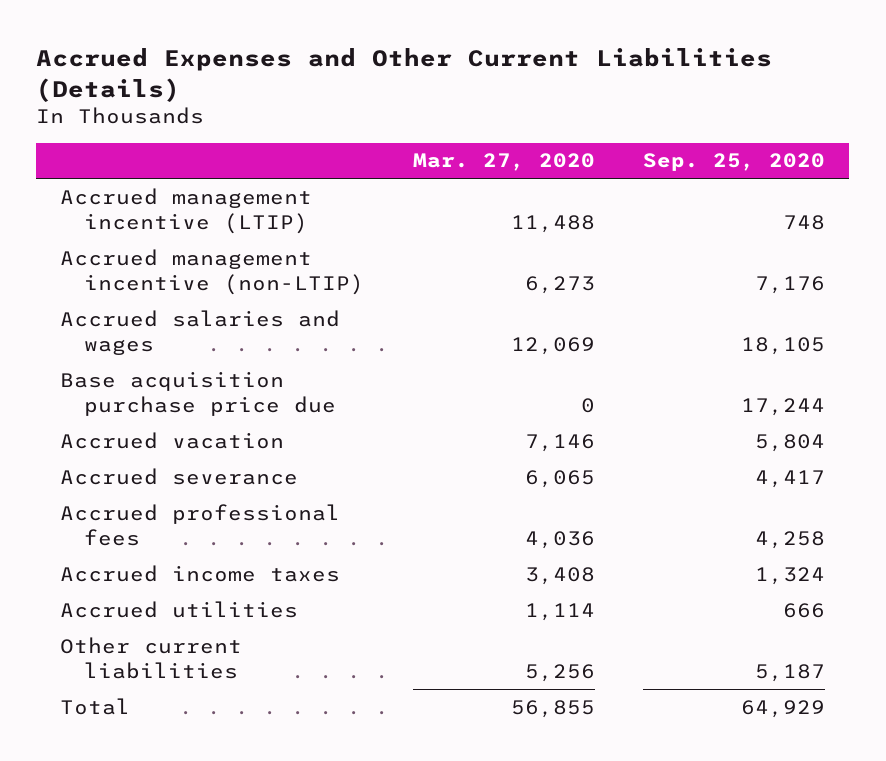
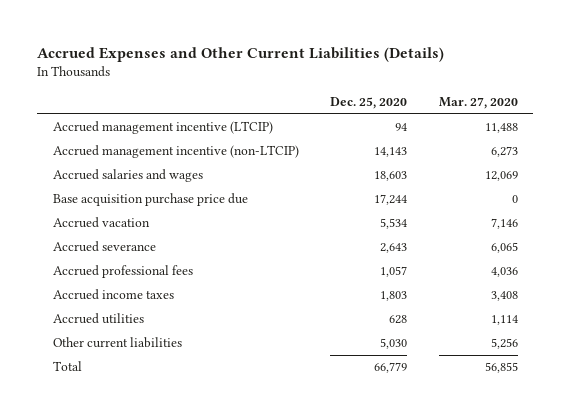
[643,153,826,172] Sep. 25, 2020 -> none
none -> [330,97,408,110] Dec. 25, 2020
[60,187,313,234] Accrued management incentive (LTIP) -> [52,121,273,135] Accrued management incentive (LTCIP)
[60,248,365,295] Accrued management incentive (non-LTIP) -> [52,145,299,159] Accrued management incentive (non-LTCIP)

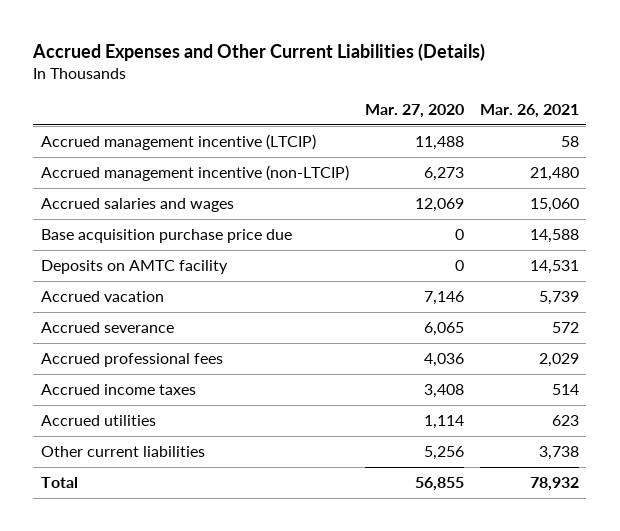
[330,97,408,110] Dec. 25, 2020 -> none
none -> [479,104,579,119] Mar. 26, 2021
none -> [41,259,229,274] Deposits on AMTC facility

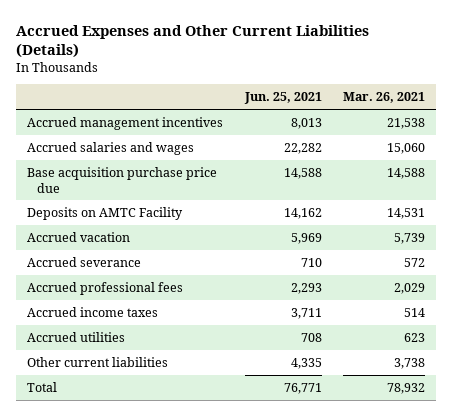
[364,104,464,119] Mar. 27, 2020 -> none
none -> [243,92,322,105] Jun. 25, 2021
[41,133,317,150] Accrued management incentive (LTCIP) -> none
[41,164,350,181] Accrued management incentive (non-LTCIP) -> none
none -> [27,116,224,130] Accrued management incentives
[41,259,229,274] Deposits on AMTC facility -> [27,206,184,220] Deposits on AMTC Facility

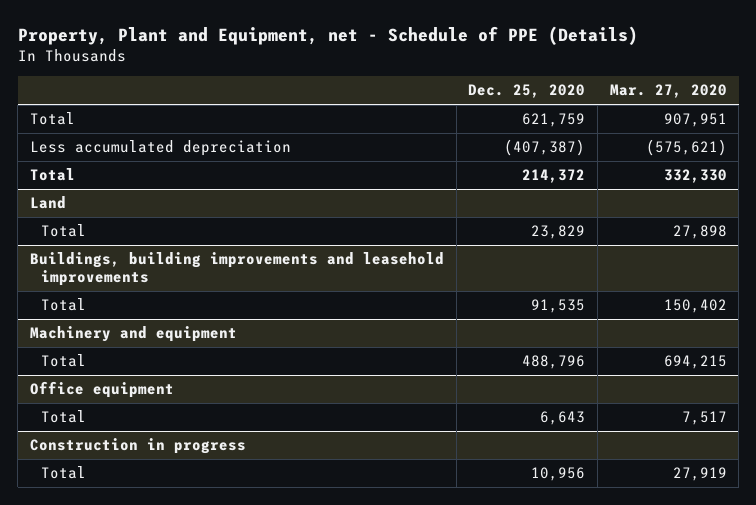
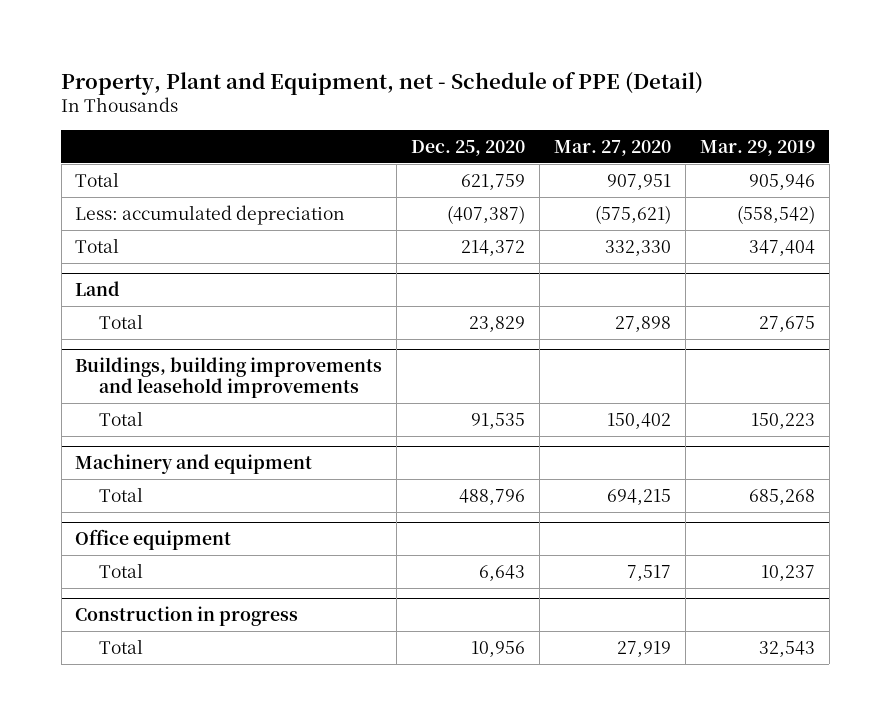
[17,25,638,45] Property, Plant and Equipment, net - Schedule of PPE (Details) -> [61,71,704,95] Property, Plant and Equipment, net - Schedule of PPE (Detail)
none -> [699,139,815,156] Mar. 29, 2019
[29,140,291,157] Less accumulated depreciation -> [75,204,346,225] Less: accumulated depreciation

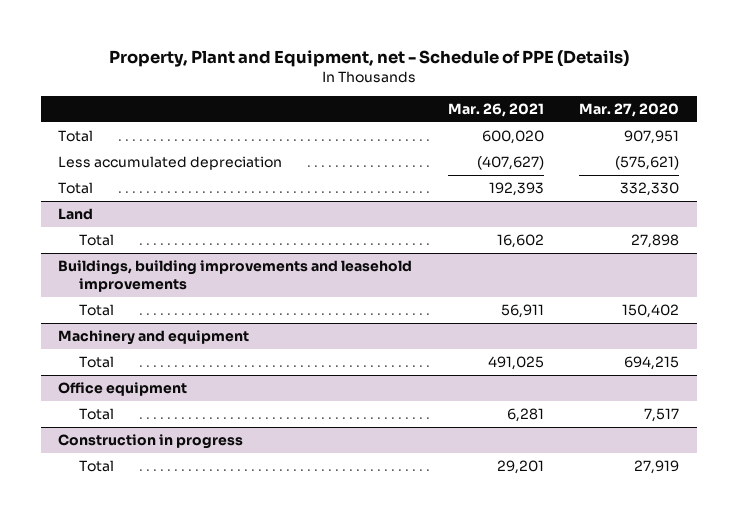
[61,71,704,95] Property, Plant and Equipment, net - Schedule of PPE (Detail) -> [108,49,629,67] Property, Plant and Equipment, net - Schedule of PPE (Details)
[411,139,526,156] Dec. 25, 2020 -> none
[699,139,815,156] Mar. 29, 2019 -> none
none -> [447,103,544,118] Mar. 26, 2021
[75,204,346,225] Less: accumulated depreciation -> [58,156,283,171] Less accumulated depreciation

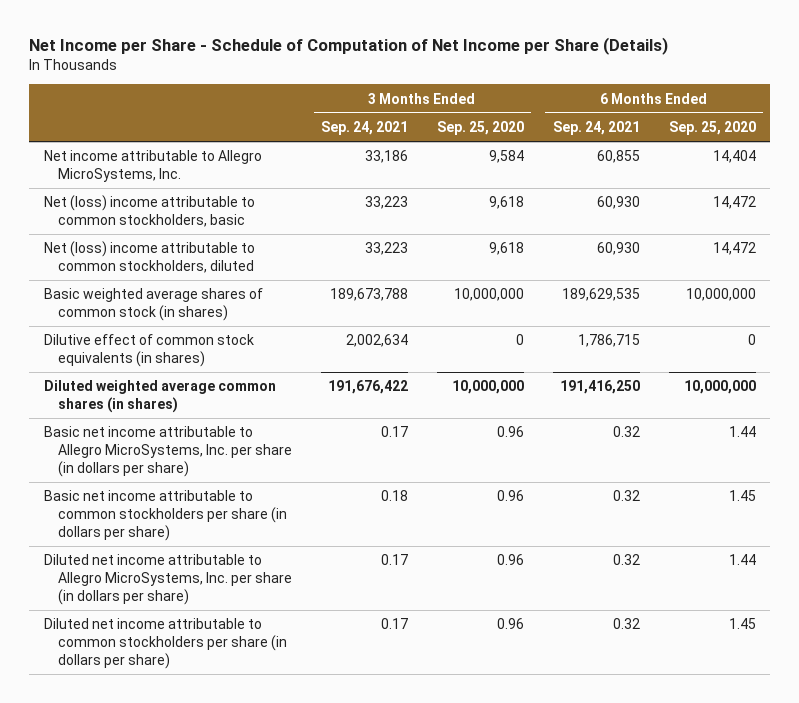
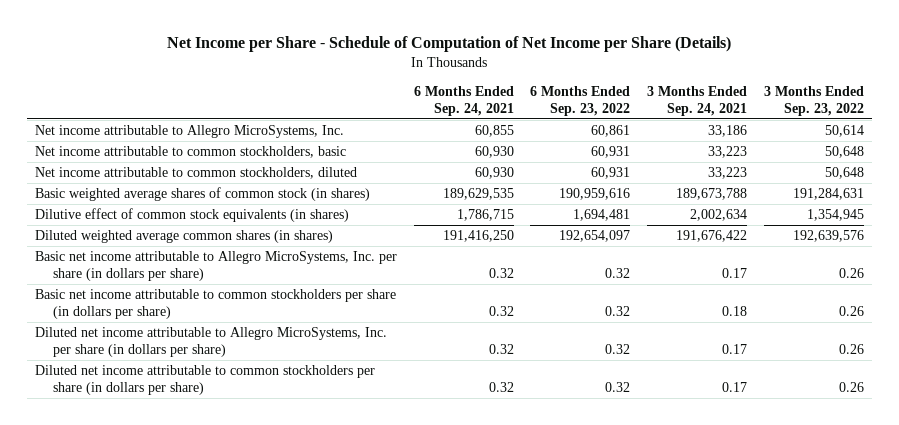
[436,120,524,135] Sep. 25, 2020 -> none
[668,120,756,135] Sep. 25, 2020 -> none
none -> [530,85,631,116] 6 Months Ended Sep. 23, 2022
none -> [763,85,864,116] 3 Months Ended Sep. 23, 2022
[43,195,255,227] Net (loss) income attributable to common stockholders, basic -> [34,145,346,158] Net income attributable to common stockholders, basic
[43,241,255,273] Net (loss) income attributable to common stockholders, diluted -> [34,166,357,179] Net income attributable to common stockholders, diluted

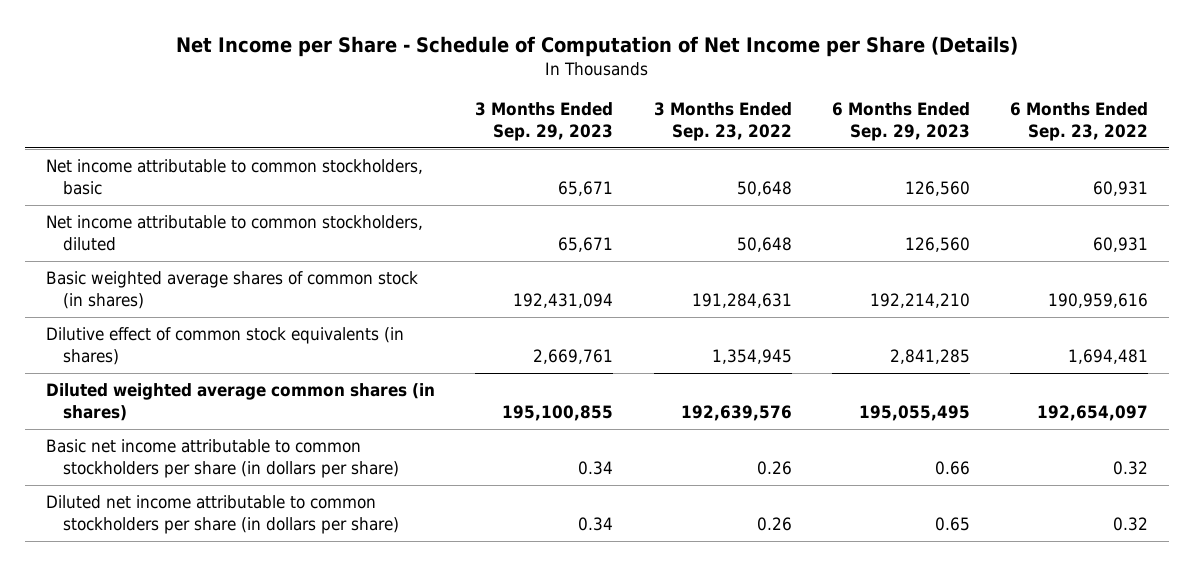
[413,85,514,116] 6 Months Ended Sep. 24, 2021 -> none
[647,85,748,116] 3 Months Ended Sep. 24, 2021 -> none
none -> [475,102,614,141] 3 Months Ended Sep. 29, 2023
none -> [831,102,970,141] 6 Months Ended Sep. 29, 2023
[34,124,344,138] Net income attributable to Allegro MicroSystems, Inc. -> none
[34,250,397,282] Basic net income attributable to Allegro MicroSystems, Inc. per share (in dollars per share) -> none
[34,326,387,358] Diluted net income attributable to Allegro MicroSystems, Inc. per share (in dollars per share) -> none

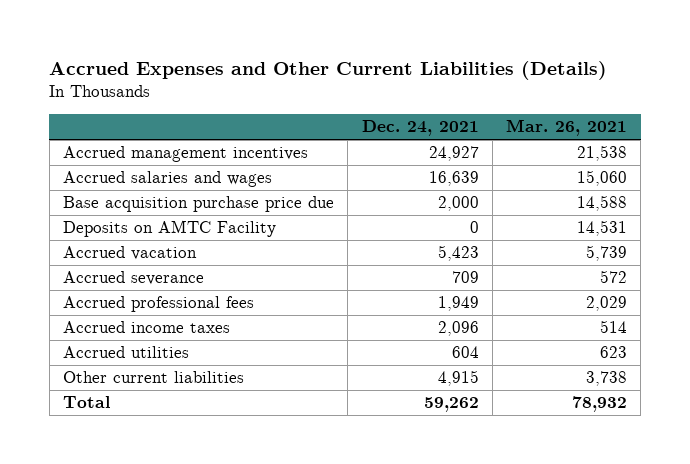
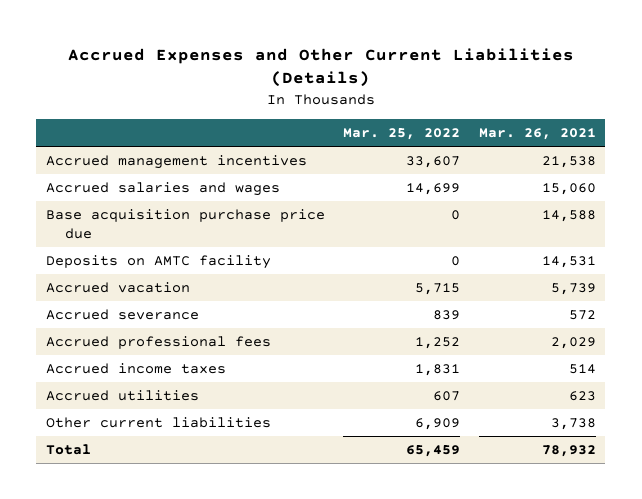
[361,120,479,137] Dec. 24, 2021 -> none
none -> [343,128,461,141] Mar. 25, 2022
[63,220,277,238] Deposits on AMTC Facility -> [45,255,271,270] Deposits on AMTC facility

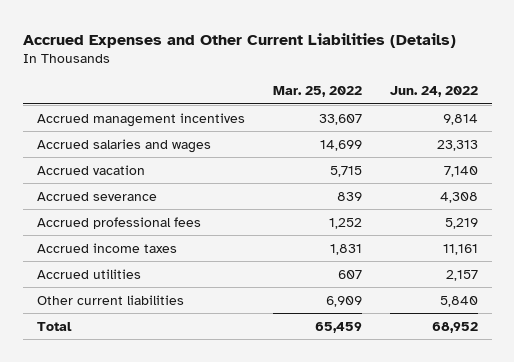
[478,128,596,141] Mar. 26, 2021 -> none
none -> [389,86,478,98] Jun. 24, 2022
[45,209,325,240] Base acquisition purchase price due -> none
[45,255,271,270] Deposits on AMTC facility -> none

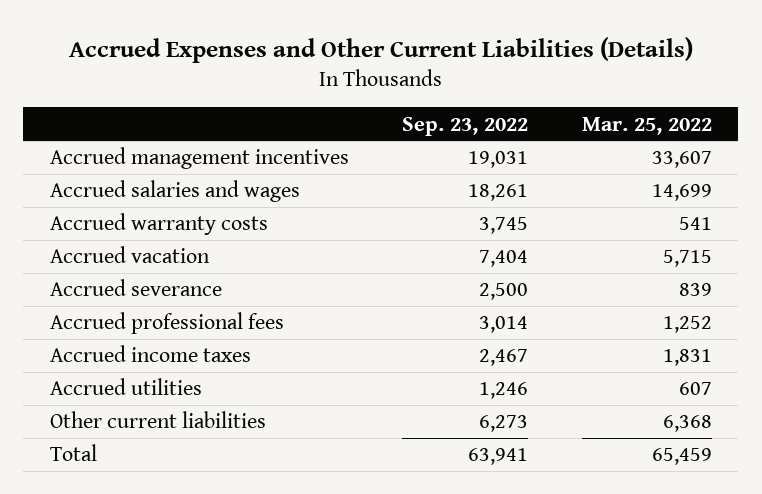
[389,86,478,98] Jun. 24, 2022 -> none
none -> [402,116,529,136] Sep. 23, 2022
none -> [50,213,269,236] Accrued warranty costs
[325,295,362,307] 6,909 -> [662,415,712,433] 6,368

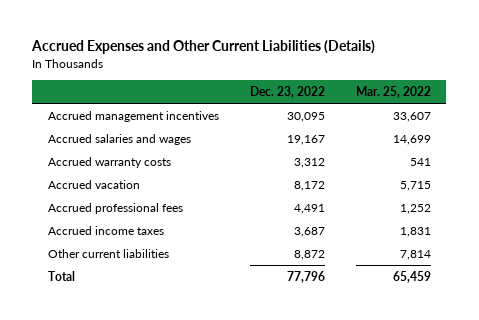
[402,116,529,136] Sep. 23, 2022 -> none
none -> [249,85,325,98] Dec. 23, 2022
[50,279,223,297] Accrued severance -> none
[50,378,203,396] Accrued utilities -> none
[662,415,712,433] 6,368 -> [399,250,431,261] 7,814

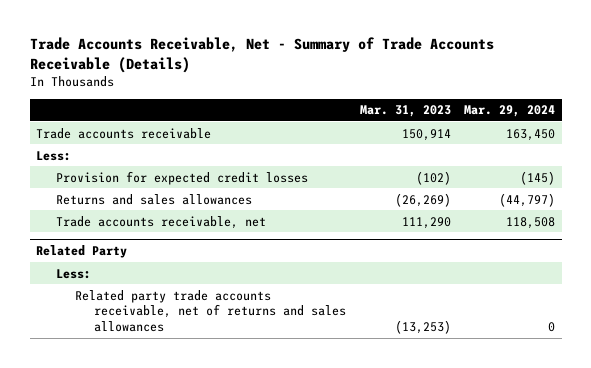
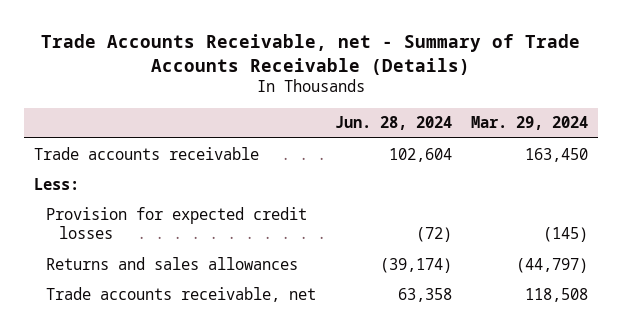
[29,37,494,73] Trade Accounts Receivable, Net - Summary of Trade Accounts Receivable (Details) -> [41,34,581,75] Trade Accounts Receivable, net - Summary of Trade Accounts Receivable (Details)
[359,105,451,118] Mar. 31, 2023 -> none
none -> [335,116,453,131] Jun. 28, 2024
[36,245,128,259] Related Party -> none
[55,268,91,279] Less: -> none
[74,289,347,333] Related party trade accounts receivable, net of returns and sales allowances -> none

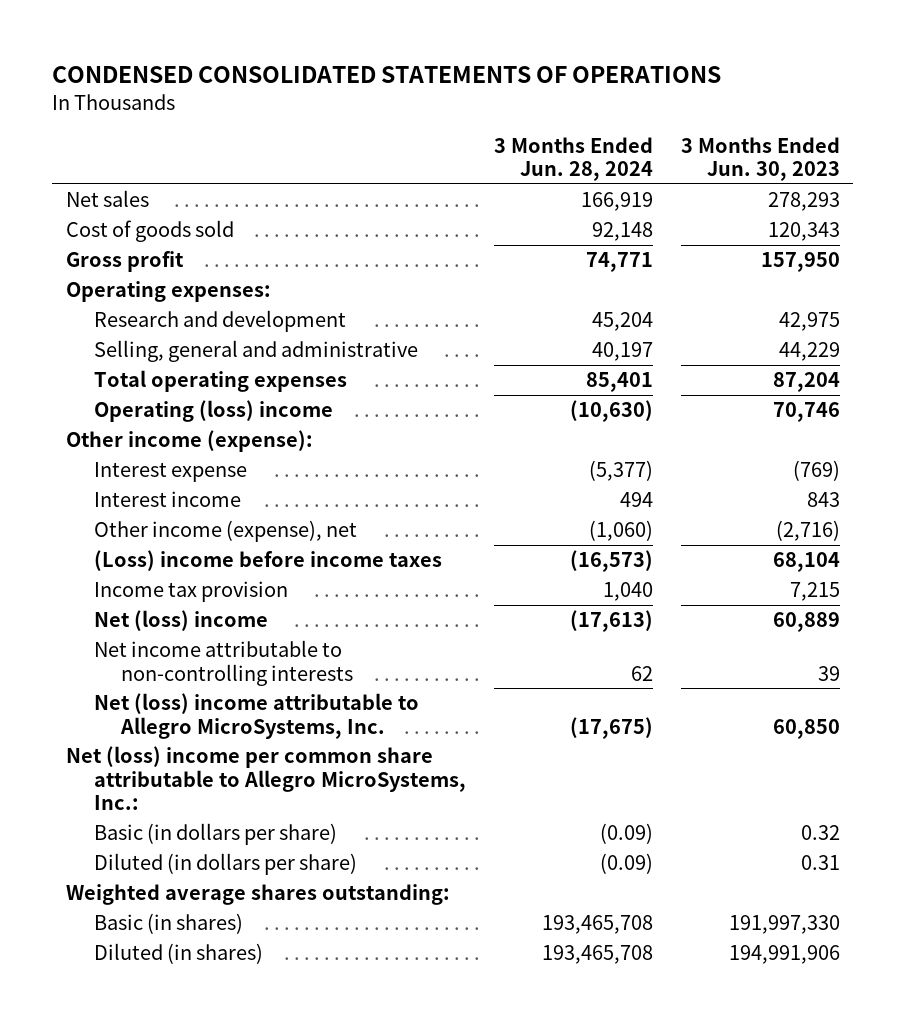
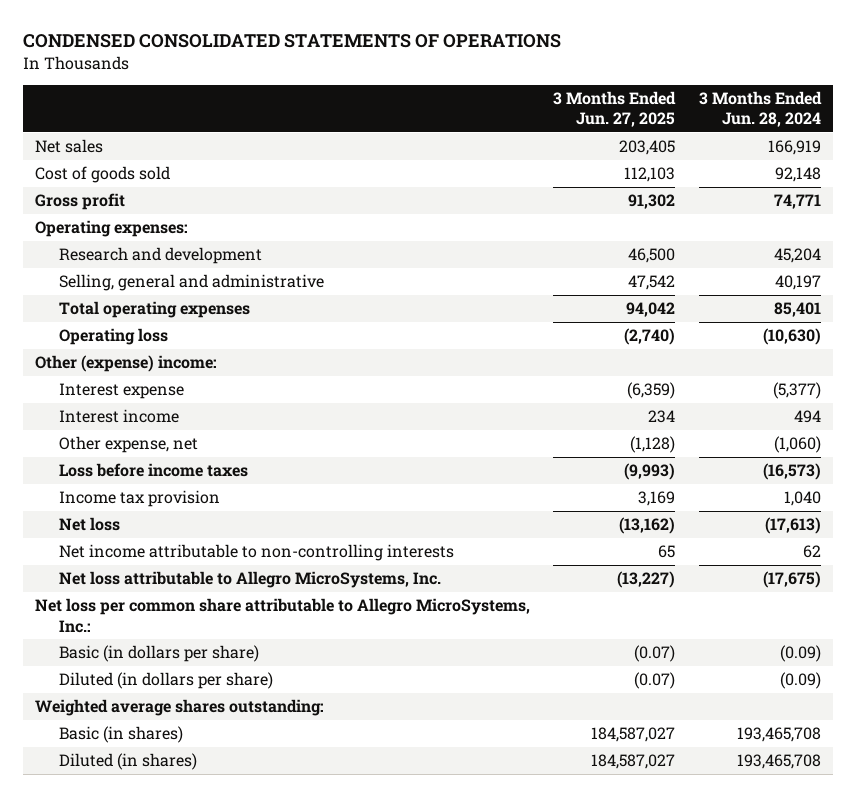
[680,136,840,182] 3 Months Ended Jun. 30, 2023 -> none
none -> [553,90,677,128] 3 Months Ended Jun. 27, 2025
[93,400,333,423] Operating (loss) income -> [59,328,169,346] Operating loss
[66,430,314,453] Other income (expense): -> [34,355,217,373] Other (expense) income:
[93,520,357,543] Other income (expense), net -> [59,436,199,454] Other expense, net
[93,550,442,572] (Loss) income before income taxes -> [59,463,249,478] Loss before income taxes
[93,610,268,632] Net (loss) income -> [59,517,121,532] Net loss
[93,693,419,739] Net (loss) income attributable to Allegro MicroSystems, Inc. -> [59,571,442,589] Net loss attributable to Allegro MicroSystems, Inc.
[66,746,466,811] Net (loss) income per common share attributable to Allegro MicroSystems, Inc.: -> [34,598,530,633] Net loss per common share attributable to Allegro MicroSystems, Inc.:

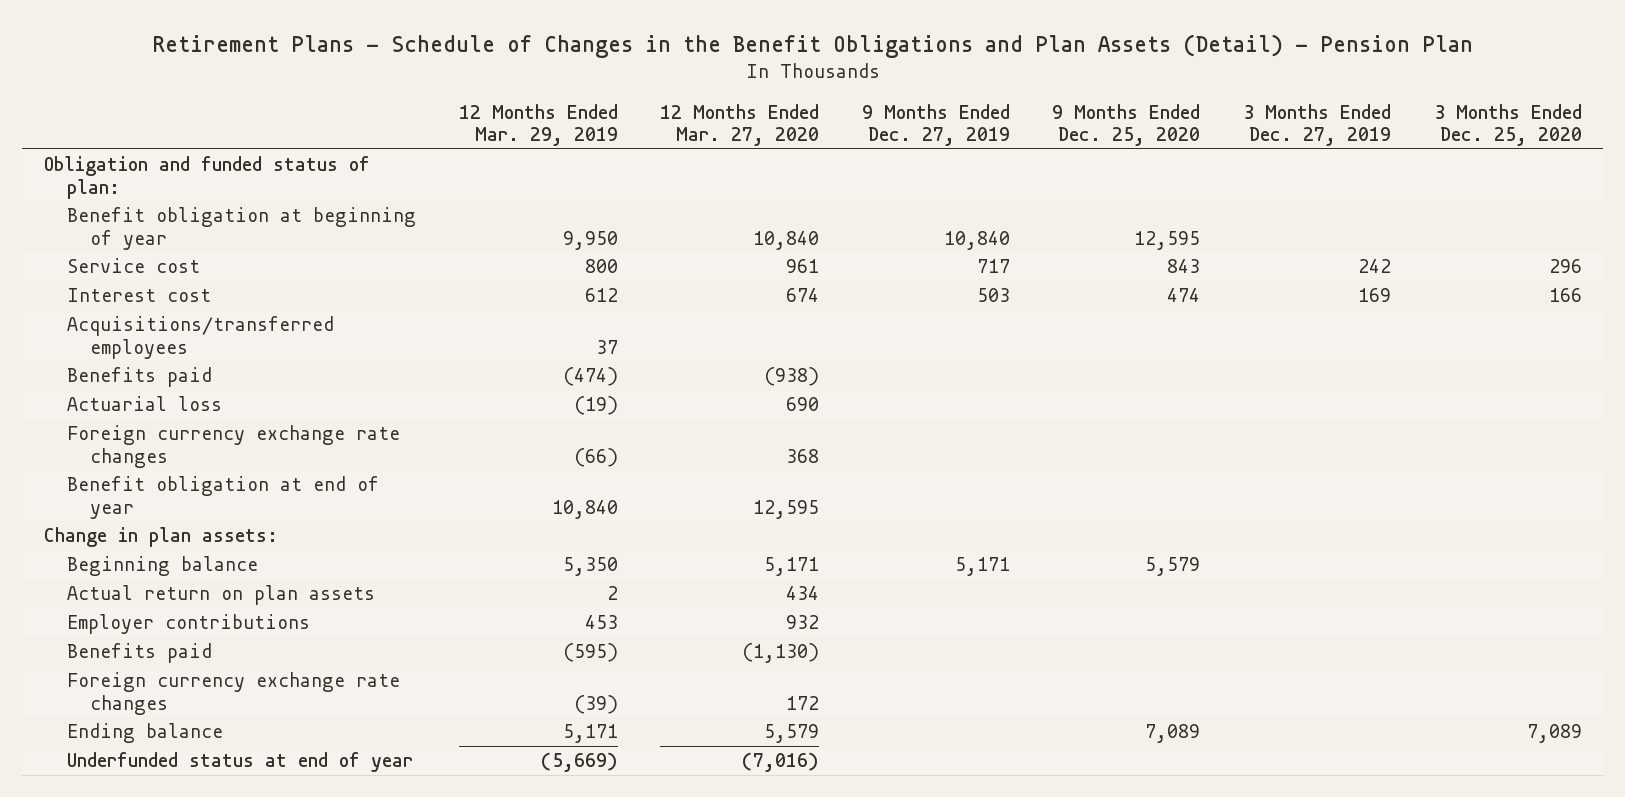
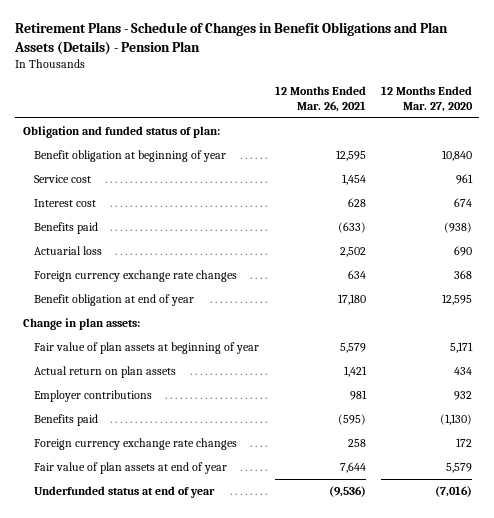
[151,34,1473,59] Retirement Plans - Schedule of Changes in the Benefit Obligations and Plan Assets (Detail) - Pension Plan -> [14,22,449,55] Retirement Plans - Schedule of Changes in Benefit Obligations and Plan Assets (Details) - Pension Plan
[458,103,618,147] 12 Months Ended Mar. 29, 2019 -> none
[861,103,1010,147] 9 Months Ended Dec. 27, 2019 -> none
[1052,103,1201,147] 9 Months Ended Dec. 25, 2020 -> none
[1243,103,1392,147] 3 Months Ended Dec. 27, 2019 -> none
[1433,103,1582,147] 3 Months Ended Dec. 25, 2020 -> none
none -> [274,86,366,113] 12 Months Ended Mar. 26, 2021
[66,316,334,359] Acquisitions/transferred employees -> none
[66,556,258,577] Beginning balance -> [34,341,260,354] Fair value of plan assets at beginning of year
[66,723,223,744] Ending balance -> [34,461,228,474] Fair value of plan assets at end of year

